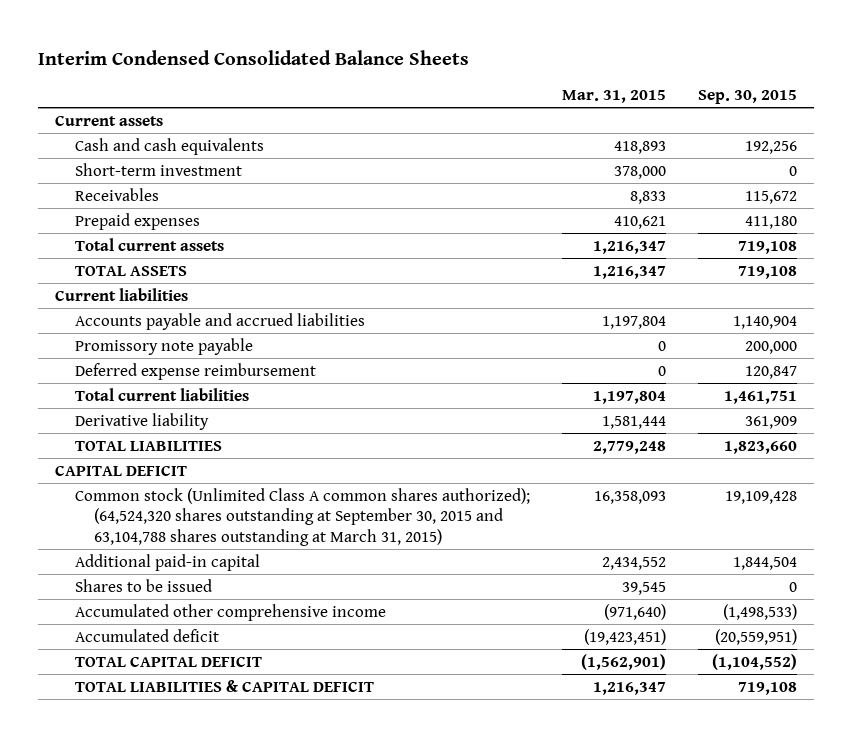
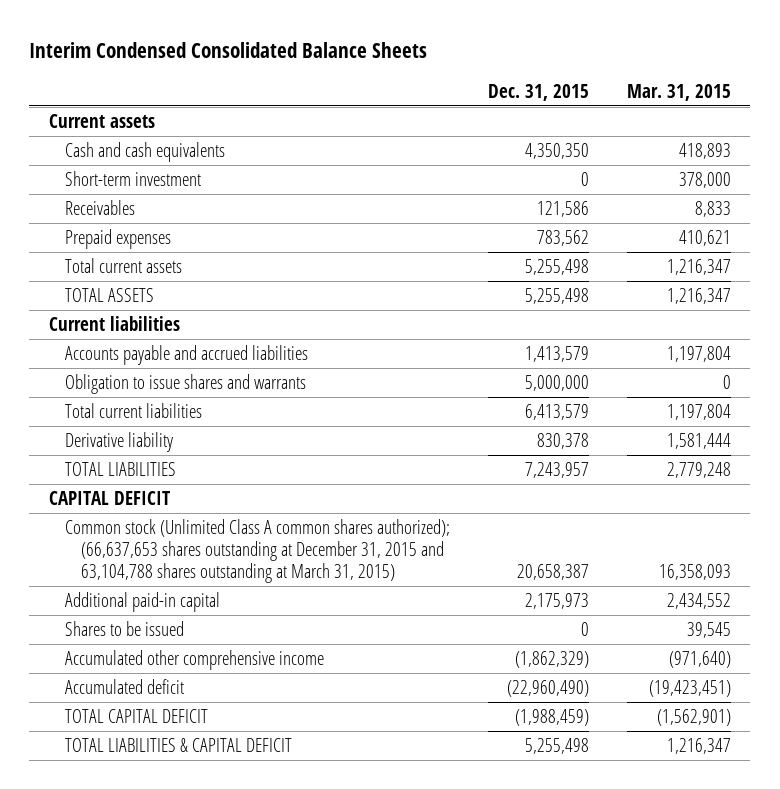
[698,90,798,105] Sep. 30, 2015 -> none
none -> [488,83,590,101] Dec. 31, 2015
[74,337,253,355] Promissory note payable -> none
[74,362,316,380] Deferred expense reimbursement -> none
none -> [64,374,306,395] Obligation to issue shares and warrants
[74,487,530,546] Common stock (Unlimited Class A common shares authorized); (64,524,320 shares outstanding at September 30, 2015 and 63,104,788 shares outstanding at March 31, 2015) -> [64,519,450,583] Common stock (Unlimited Class A common shares authorized); (66,637,653 shares outstanding at December 31, 2015 and 63,104,788 shares outstanding at March 31, 2015)

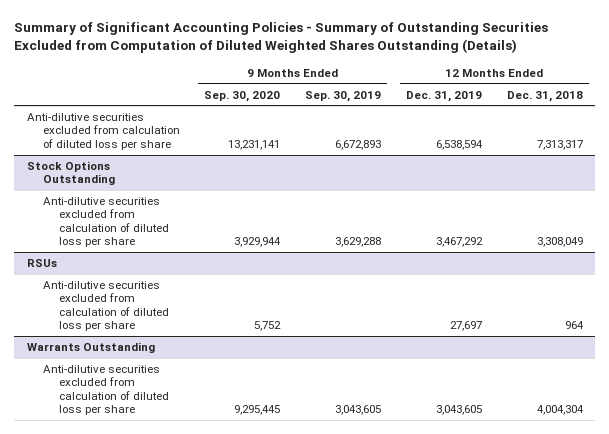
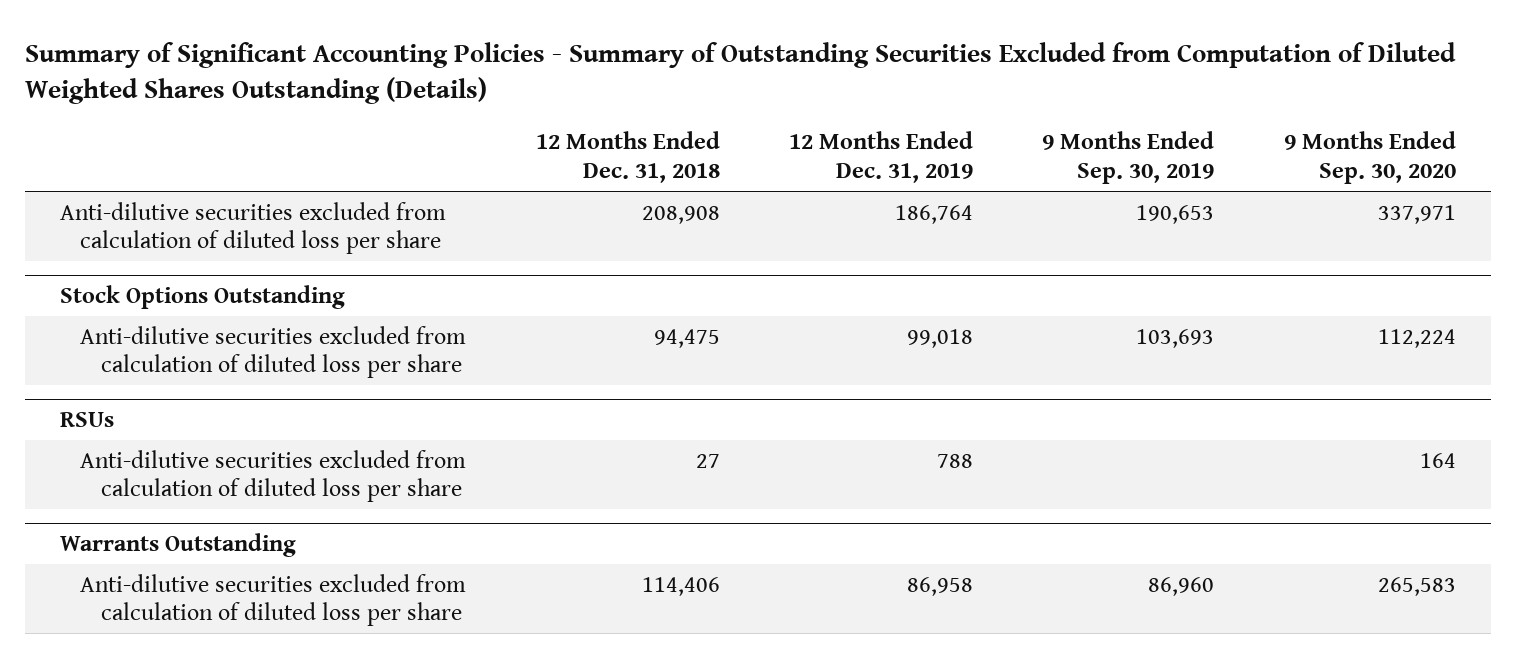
[228,139,281,150] 13,231,141 -> [1377,204,1456,224] 337,971
[335,139,382,150] 6,672,893 -> [1136,204,1215,224] 190,653
[435,139,483,150] 6,538,594 -> [894,204,973,224] 186,764
[536,139,583,150] 7,313,317 -> [641,205,720,224] 208,908
[234,237,282,248] 3,929,944 -> [1377,328,1456,348] 112,224
[335,237,382,248] 3,629,288 -> [1136,328,1215,348] 103,693
[435,237,483,248] 3,467,292 -> [906,328,973,348] 99,018
[536,237,583,248] 3,308,049 -> [653,328,720,348] 94,475
[254,321,282,332] 5,752 -> [1419,452,1456,468] 164
[449,321,482,332] 27,697 -> [936,453,973,468] 788
[564,321,584,330] 964 -> [695,453,720,468] 27
[234,405,281,416] 9,295,445 -> [1377,576,1456,596] 265,583
[335,405,382,416] 3,043,605 -> [1148,576,1215,596] 86,960
[435,405,482,416] 3,043,605 -> [906,576,973,596] 86,958
[536,405,584,416] 4,004,304 -> [641,576,720,596] 114,406

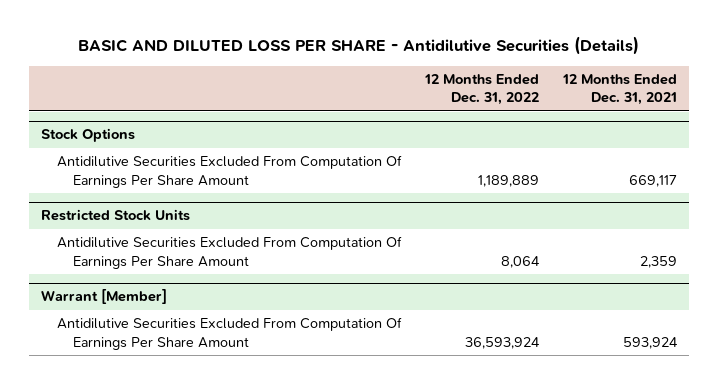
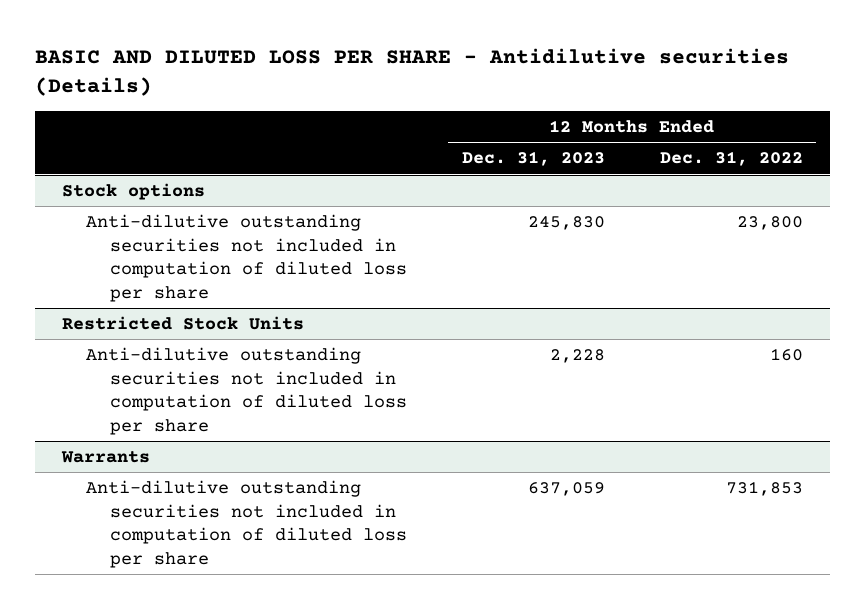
[77,36,639,56] BASIC AND DILUTED LOSS PER SHARE - Antidilutive Securities (Details) -> [34,48,789,97] BASIC AND DILUTED LOSS PER SHARE - Antidilutive securities (Details)
[562,73,678,106] 12 Months Ended Dec. 31, 2021 -> none
none -> [461,151,605,167] Dec. 31, 2023
[40,128,135,143] Stock Options -> [61,183,205,201] Stock options
[56,155,402,188] Antidilutive Securities Excluded From Computation Of Earnings Per Share Amount -> [85,214,407,302] Anti-dilutive outstanding securities not included in computation of diluted loss per share
[477,174,539,187] 1,189,889 -> [736,216,803,231] 23,800
[56,236,402,269] Antidilutive Securities Excluded From Computation Of Earnings Per Share Amount -> [85,347,407,435] Anti-dilutive outstanding securities not included in computation of diluted loss per share
[500,255,540,268] 8,064 -> [769,348,803,362] 160
[40,289,167,305] Warrant [Member] -> [60,451,150,464] Warrants
[56,317,402,350] Antidilutive Securities Excluded From Computation Of Earnings Per Share Amount -> [85,480,407,568] Anti-dilutive outstanding securities not included in computation of diluted loss per share
[464,336,540,349] 36,593,924 -> [725,481,803,497] 731,853

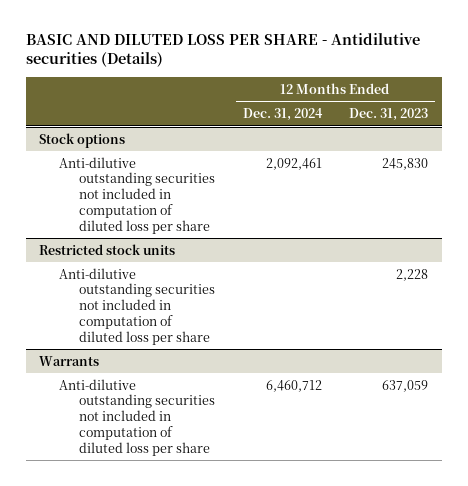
[659,151,803,167] Dec. 31, 2022 -> none
none -> [242,107,323,121] Dec. 31, 2024
[61,316,304,331] Restricted Stock Units -> [39,243,176,255] Restricted stock units

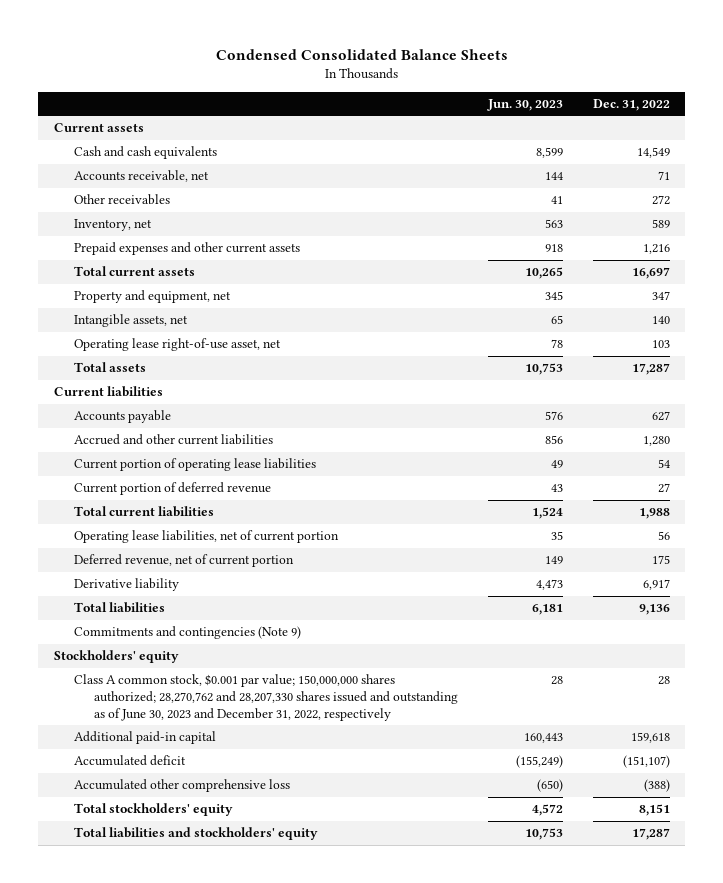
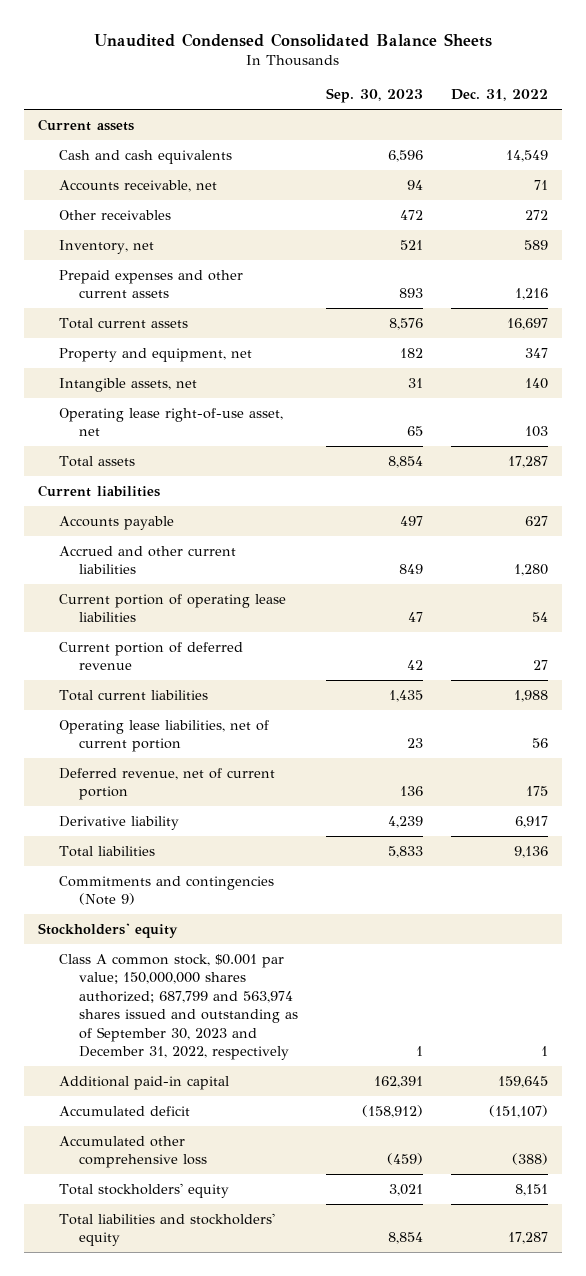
[215,48,508,60] Condensed Consolidated Balance Sheets -> [94,32,493,47] Unaudited Condensed Consolidated Balance Sheets
[486,99,563,112] Jun. 30, 2023 -> none
none -> [326,88,424,104] Sep. 30, 2023
[73,674,458,721] Class A common stock, $0.001 par value; 150,000,000 shares authorized; 28,270,762 and 28,207,330 shares issued and outstanding as of June 30, 2023 and December 31, 2022, respectively -> [58,953,299,1061] Class A common stock, $0.001 par value; 150,000,000 shares authorized; 687,799 and 563,974 shares issued and outstanding as of September 30, 2023 and December 31, 2022, respectively
[657,676,670,686] 28 -> [541,1046,549,1057] 1
[630,732,670,744] 159,618 -> [498,1075,549,1088] 159,645

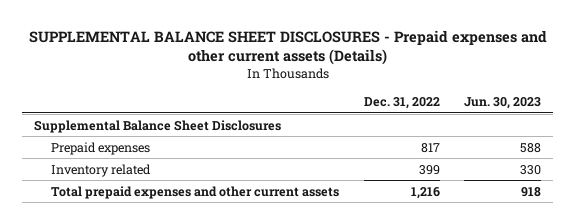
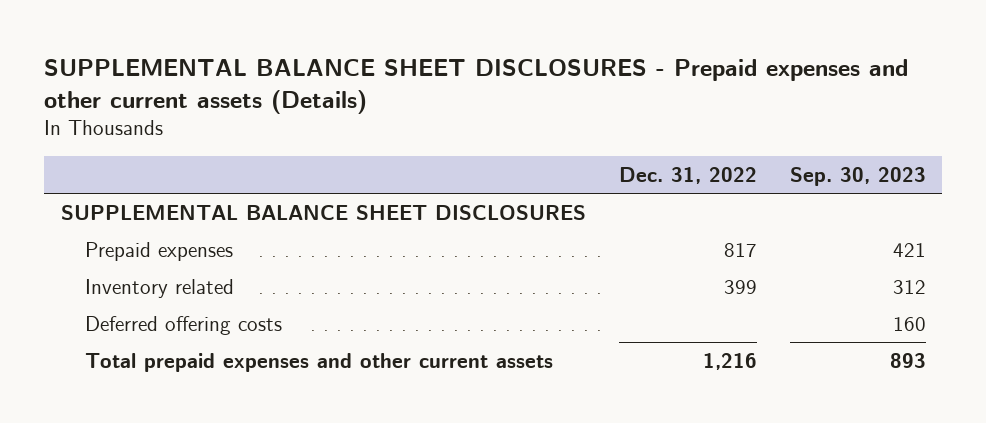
[464,97,542,110] Jun. 30, 2023 -> none
none -> [789,166,926,186] Sep. 30, 2023
[34,119,282,133] Supplemental Balance Sheet Disclosures -> [60,204,586,220] SUPPLEMENTAL BALANCE SHEET DISCLOSURES
none -> [85,315,283,335] Deferred offering costs

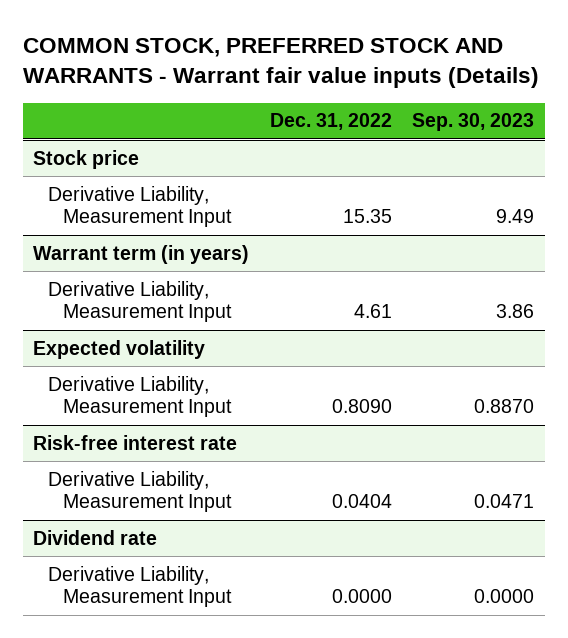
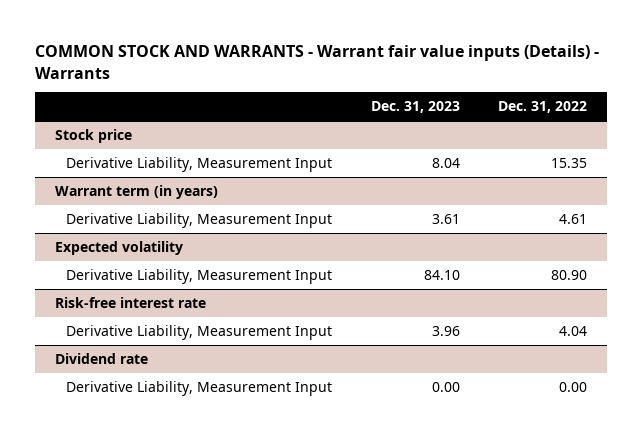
[22,37,539,89] COMMON STOCK, PREFERRED STOCK AND WARRANTS - Warrant fair value inputs (Details) -> [35,44,600,79] COMMON STOCK AND WARRANTS - Warrant fair value inputs (Details) - Warrants
[412,113,535,132] Sep. 30, 2023 -> none
none -> [370,101,460,114] Dec. 31, 2023
[331,399,392,414] 0.8090 -> [551,269,588,280] 80.90
[331,494,392,509] 0.0404 -> [559,325,588,336] 4.04
[331,589,392,604] 0.0000 -> [559,381,588,392] 0.00

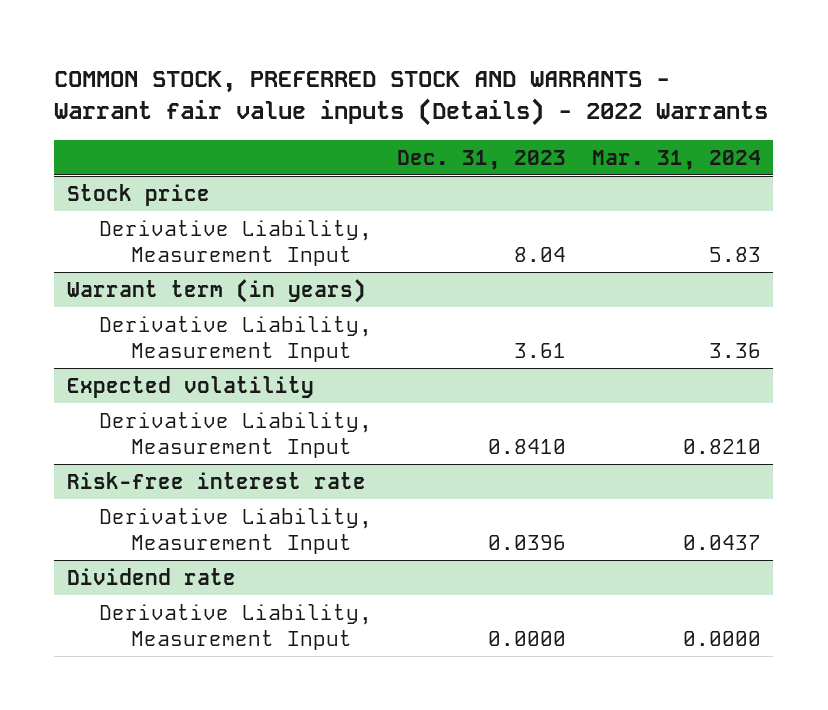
[35,44,600,79] COMMON STOCK AND WARRANTS - Warrant fair value inputs (Details) - Warrants -> [54,70,769,127] COMMON STOCK, PREFERRED STOCK AND WARRANTS - Warrant fair value inputs (Details) - 2022 Warrants
[498,101,588,114] Dec. 31, 2022 -> none
none -> [591,149,761,170] Mar. 31, 2024
[423,269,460,280] 84.10 -> [488,439,567,455] 0.8410
[431,325,460,336] 3.96 -> [488,535,567,551] 0.0396
[431,381,460,392] 0.00 -> [488,631,567,647] 0.0000

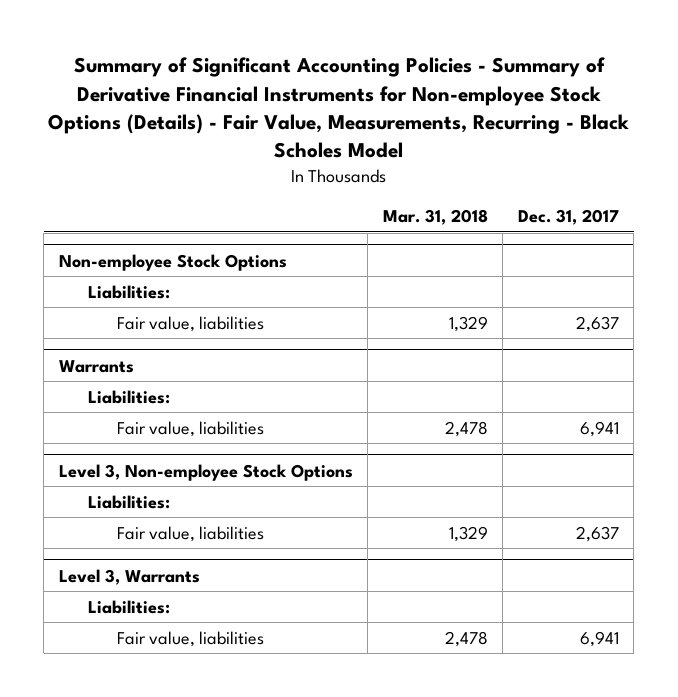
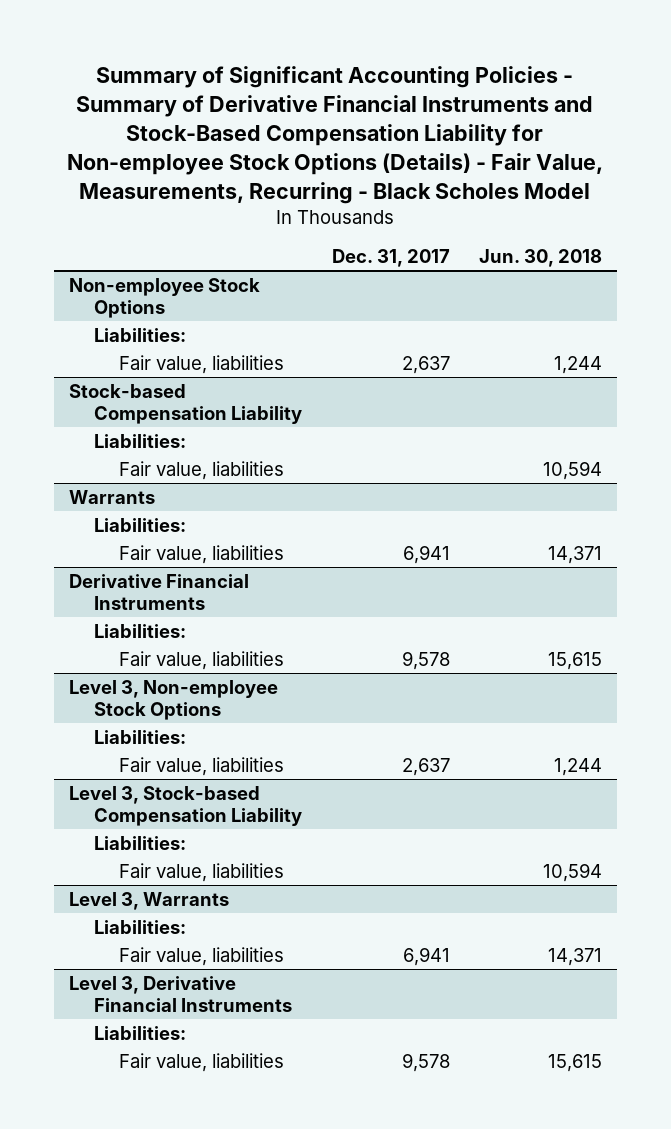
[47,57,629,159] Summary of Significant Accounting Policies - Summary of Derivative Financial Instruments for Non-employee Stock Options (Details) - Fair Value, Measurements, Recurring - Black Scholes Model -> [67,65,604,204] Summary of Significant Accounting Policies - Summary of Derivative Financial Instruments and Stock-Based Compensation Liability for Non-employee Stock Options (Details) - Fair Value, Measurements, Recurring - Black Scholes Model
[382,208,488,225] Mar. 31, 2018 -> none
none -> [479,249,603,268] Jun. 30, 2018
none -> [68,383,303,424] Stock-based Compensation Liability
none -> [94,433,187,448] Liabilities:
none -> [119,460,285,480] Fair value, liabilities
none -> [68,573,249,610] Derivative Financial Instruments
none -> [94,623,187,638] Liabilities:
none -> [119,650,285,670] Fair value, liabilities
none -> [68,785,303,826] Level 3, Stock-based Compensation Liability
none -> [94,835,187,850] Liabilities:
none -> [119,862,285,882] Fair value, liabilities
none -> [68,975,293,1012] Level 3, Derivative Financial Instruments
none -> [94,1025,187,1040] Liabilities:
none -> [119,1052,285,1072] Fair value, liabilities

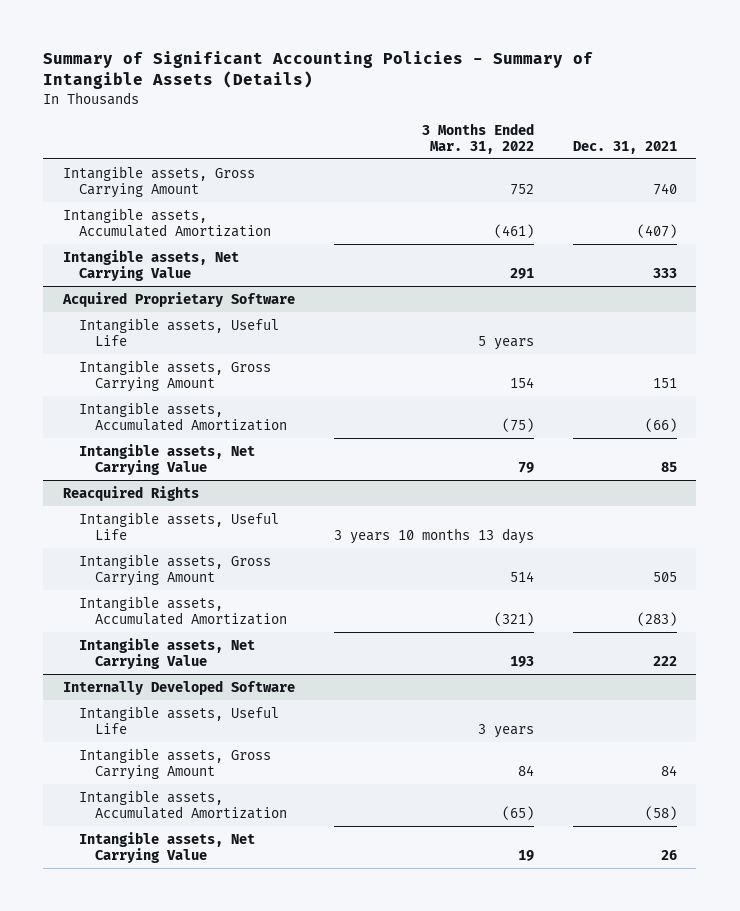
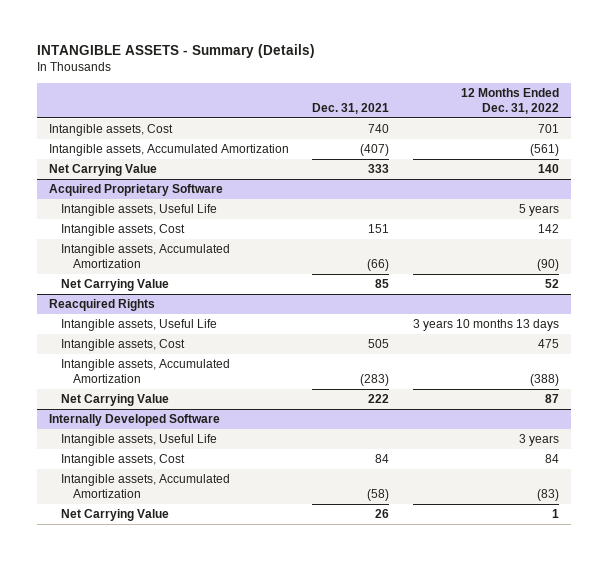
[43,51,594,90] Summary of Significant Accounting Policies - Summary of Intangible Assets (Details) -> [36,44,315,59] INTANGIBLE ASSETS - Summary (Details)
[421,122,534,154] 3 Months Ended Mar. 31, 2022 -> none
none -> [461,88,560,114] 12 Months Ended Dec. 31, 2022
[62,165,255,198] Intangible assets, Gross Carrying Amount -> [48,124,173,137] Intangible assets, Cost
[62,249,239,281] Intangible assets, Net Carrying Value -> [48,164,157,177] Net Carrying Value
[78,359,271,392] Intangible assets, Gross Carrying Amount -> [60,224,185,237] Intangible assets, Cost
[78,443,255,475] Intangible assets, Net Carrying Value -> [60,279,169,292] Net Carrying Value
[78,553,271,586] Intangible assets, Gross Carrying Amount -> [60,339,185,352] Intangible assets, Cost
[78,637,255,669] Intangible assets, Net Carrying Value -> [60,394,169,407] Net Carrying Value
[78,747,271,780] Intangible assets, Gross Carrying Amount -> [60,454,185,467] Intangible assets, Cost
[78,831,255,863] Intangible assets, Net Carrying Value -> [60,509,169,522] Net Carrying Value

